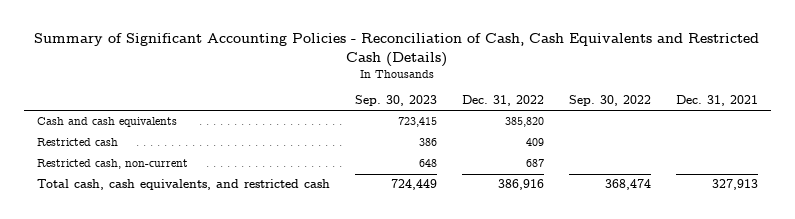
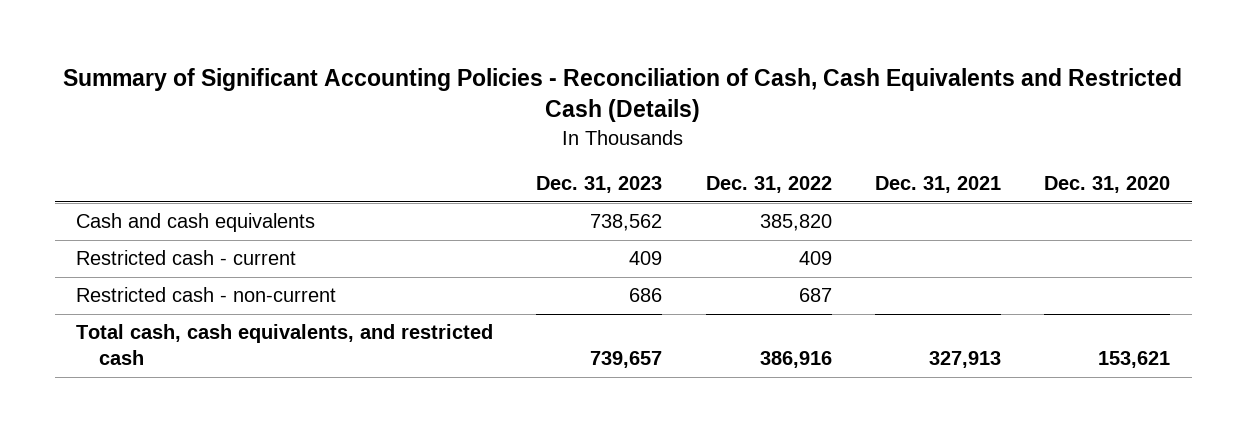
[354,95,437,107] Sep. 30, 2023 -> none
[568,95,651,107] Sep. 30, 2022 -> none
none -> [536,176,663,194] Dec. 31, 2023
none -> [1044,176,1171,194] Dec. 31, 2020
[36,138,118,147] Restricted cash -> [76,250,297,266] Restricted cash - current
[36,159,188,170] Restricted cash, non-current -> [76,287,337,303] Restricted cash - non-current

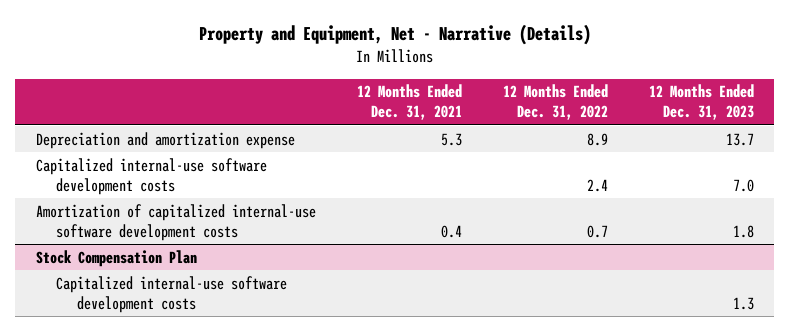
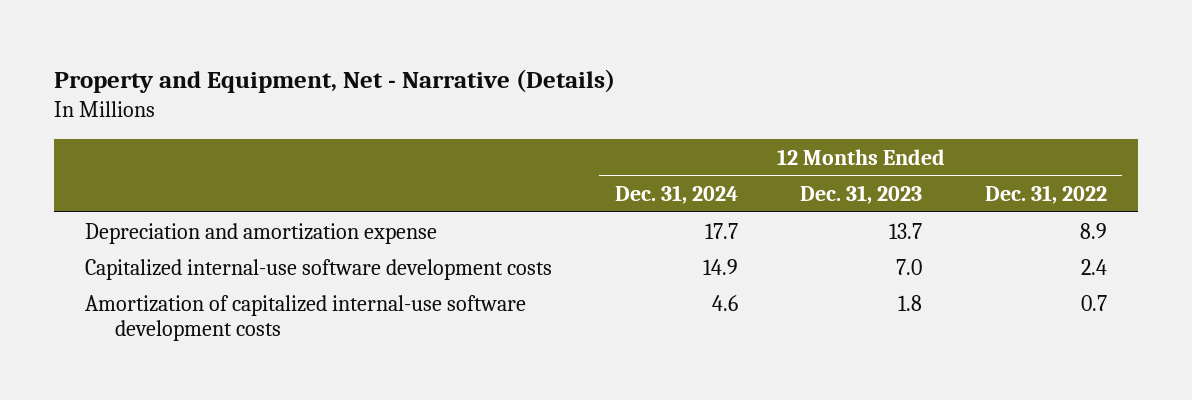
[356,84,462,121] 12 Months Ended Dec. 31, 2021 -> none
none -> [614,184,738,204] Dec. 31, 2024
[35,249,197,267] Stock Compensation Plan -> none
[56,275,288,313] Capitalized internal-use software development costs -> none

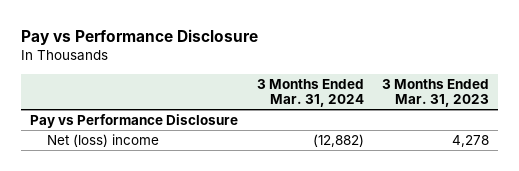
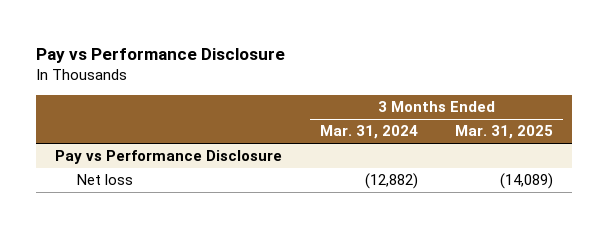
[381,78,489,108] 3 Months Ended Mar. 31, 2023 -> none
none -> [455,125,554,140] Mar. 31, 2025
[47,134,160,148] Net (loss) income -> [77,174,134,186] Net loss

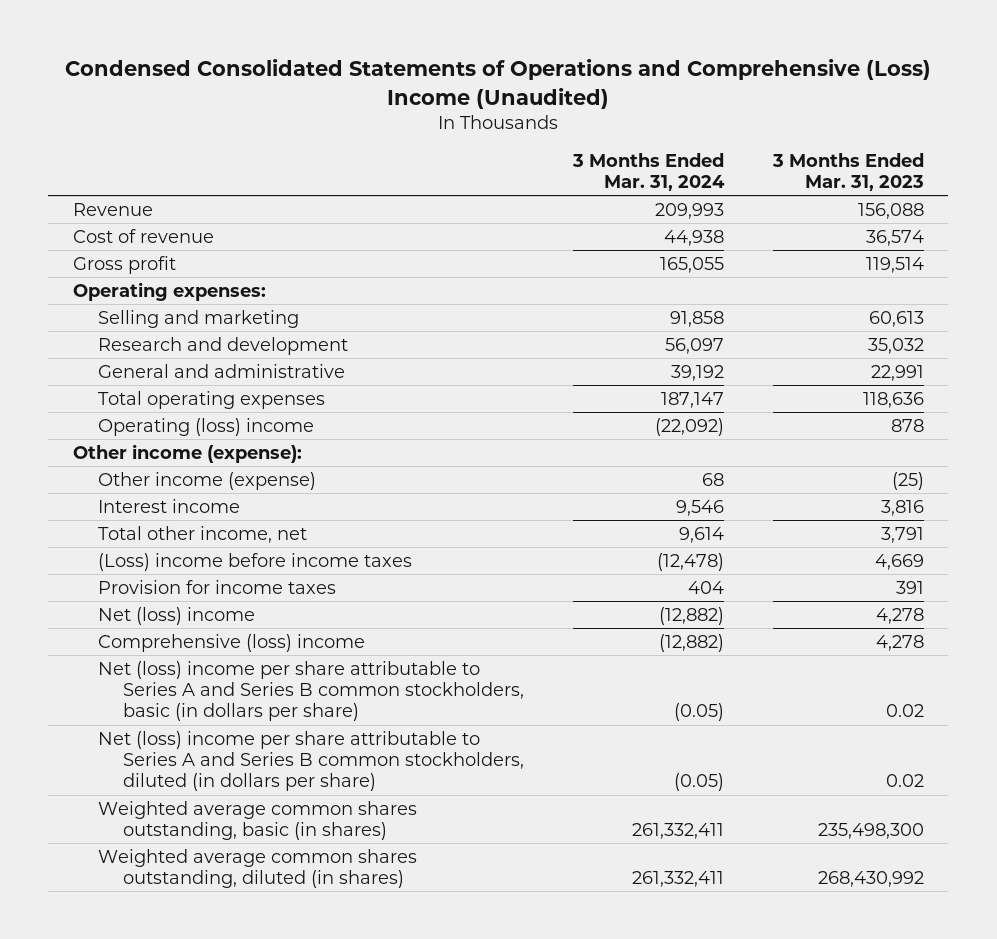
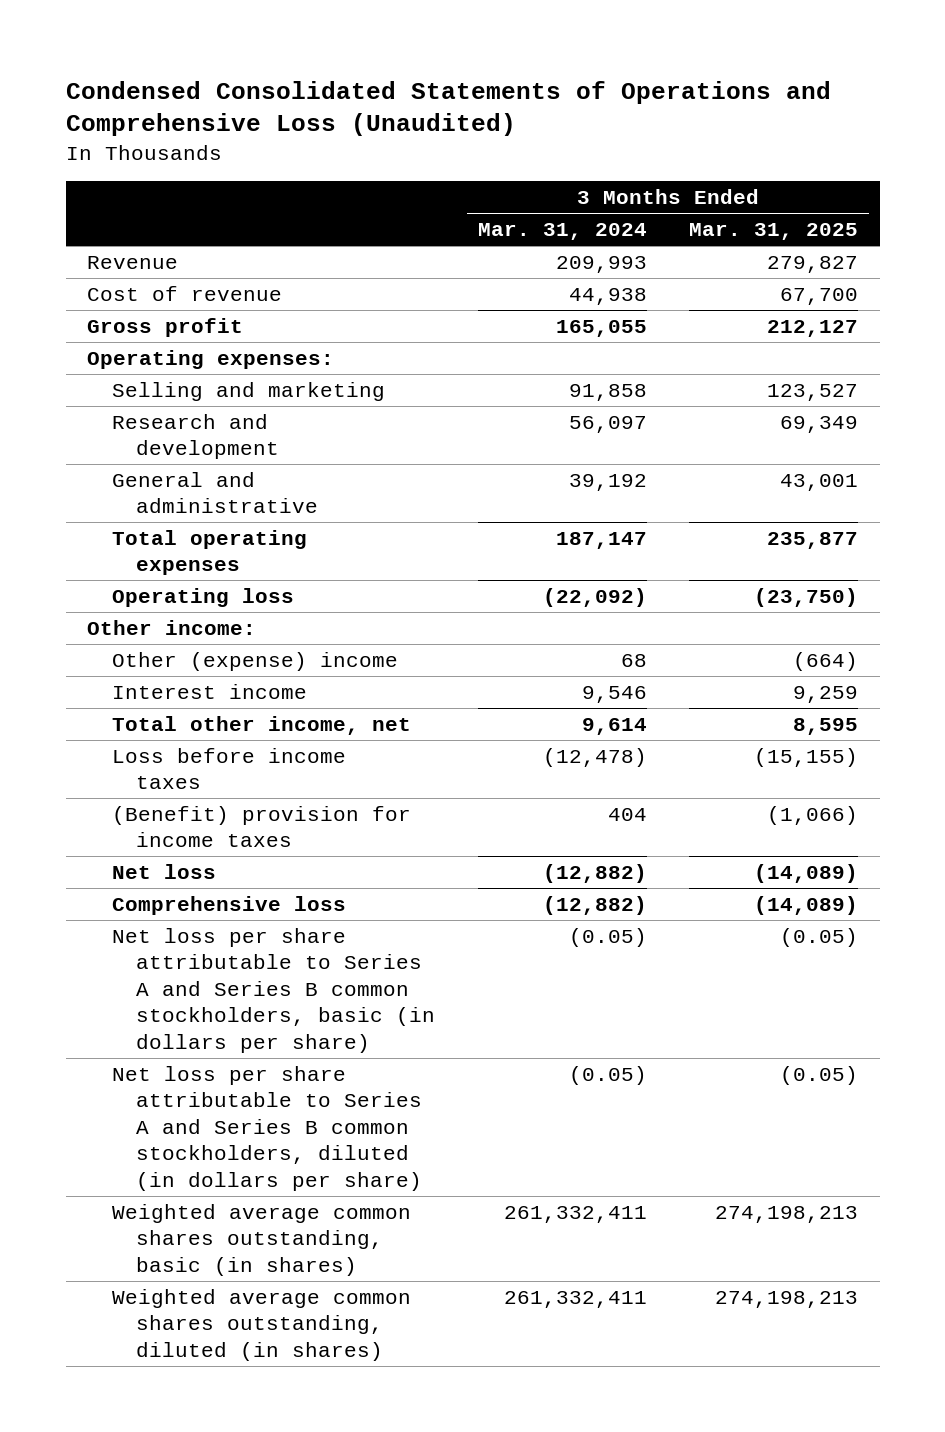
[65,59,932,109] Condensed Consolidated Statements of Operations and Comprehensive (Loss) Income (Unaudited) -> [65,80,831,137] Condensed Consolidated Statements of Operations and Comprehensive Loss (Unaudited)
[771,152,924,192] 3 Months Ended Mar. 31, 2023 -> none
none -> [689,223,859,241] Mar. 31, 2025
[98,417,315,436] Operating (loss) income -> [111,588,294,608] Operating loss
[72,443,302,463] Other income (expense): -> [86,620,256,636] Other income:
[98,471,317,490] Other income (expense) -> [111,652,398,672] Other (expense) income
[98,552,413,571] (Loss) income before income taxes -> [111,748,346,790] Loss before income taxes
[98,579,337,594] Provision for income taxes -> [111,806,411,848] (Benefit) provision for income taxes
[98,606,256,625] Net (loss) income -> [111,864,216,880] Net loss
[98,633,366,652] Comprehensive (loss) income -> [111,896,346,916] Comprehensive loss
[98,660,525,722] Net (loss) income per share attributable to Series A and Series B common stockholders, basic (in dollars per share) -> [111,928,436,1053] Net loss per share attributable to Series A and Series B common stockholders, basic (in dollars per share)
[98,730,525,792] Net (loss) income per share attributable to Series A and Series B common stockholders, diluted (in dollars per share) -> [111,1066,423,1191] Net loss per share attributable to Series A and Series B common stockholders, diluted (in dollars per share)

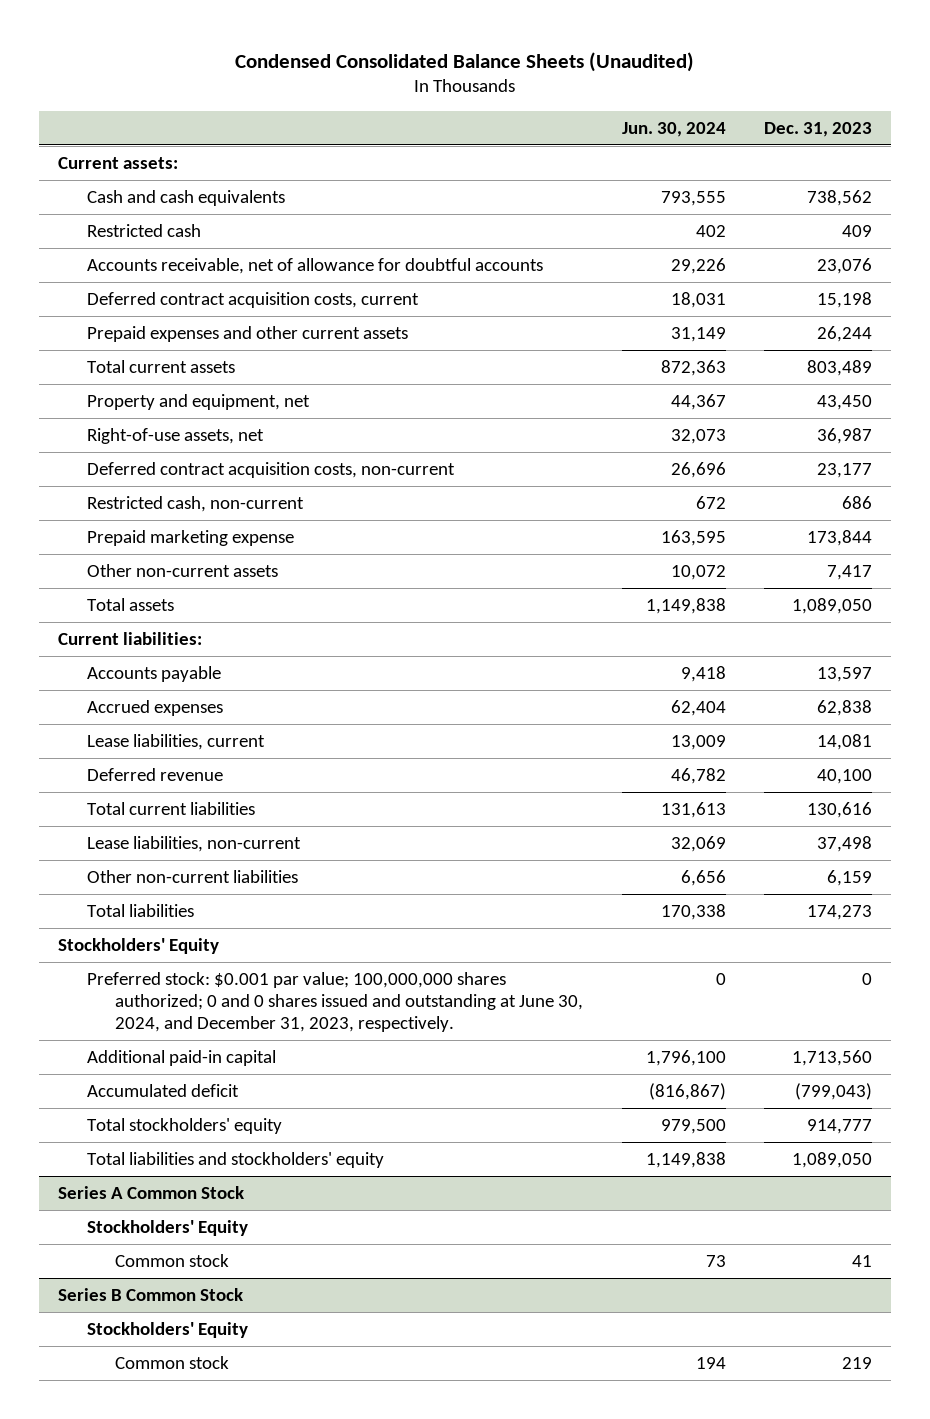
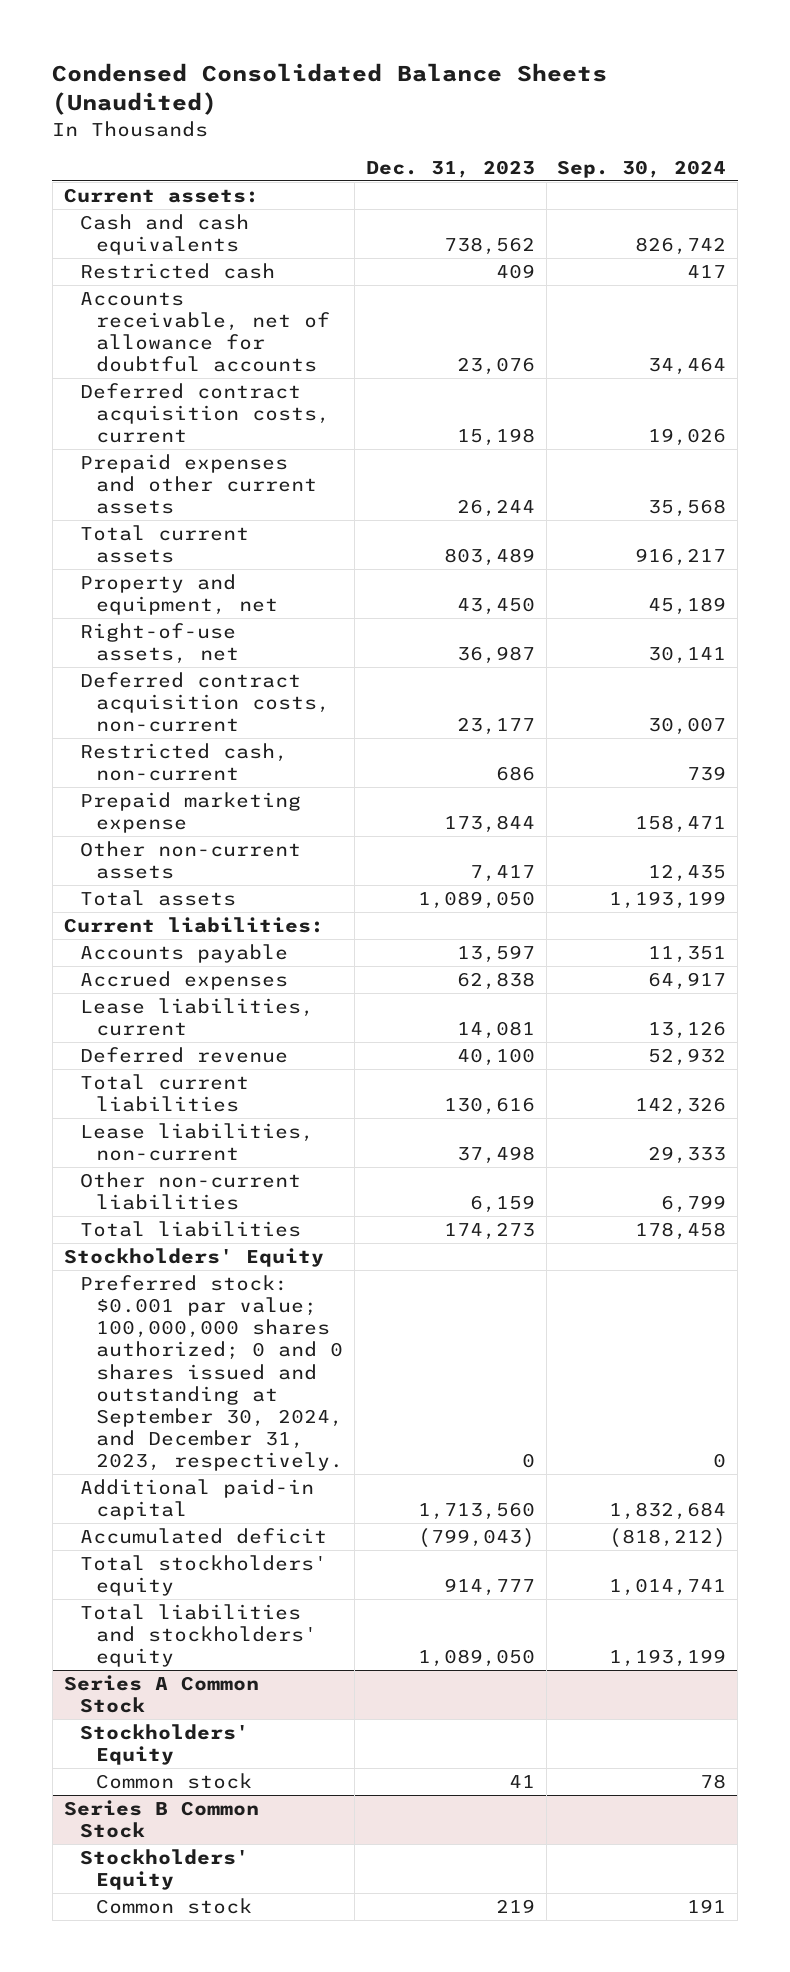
[621,121,726,137] Jun. 30, 2024 -> none
none -> [557,160,727,179] Sep. 30, 2024
[86,972,584,1033] Preferred stock: $0.001 par value; 100,000,000 shares authorized; 0 and 0 shares issued and outstanding at June 30, 2024, and December 31, 2023, respectively. -> [79,1274,344,1472] Preferred stock: $0.001 par value; 100,000,000 shares authorized; 0 and 0 shares issued and outstanding at September 30, 2024, and December 31, 2023, respectively.

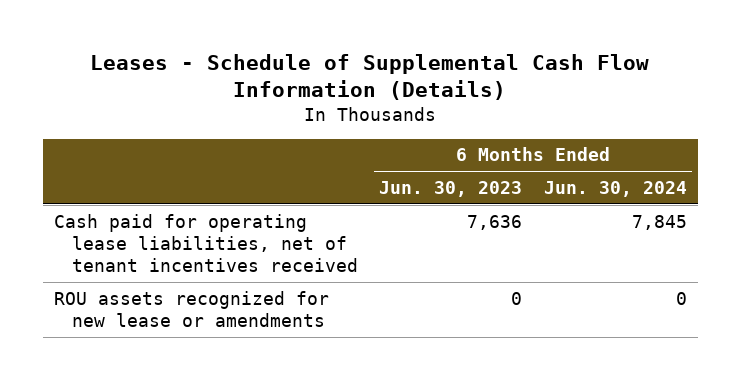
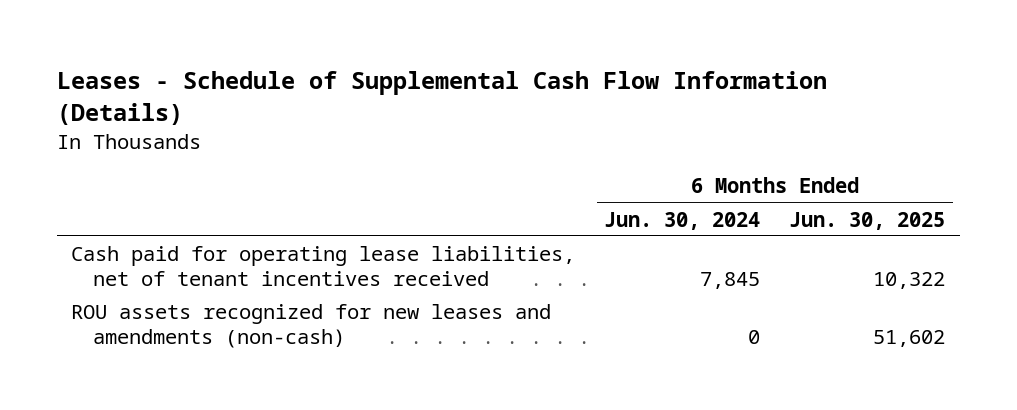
[379,180,523,197] Jun. 30, 2023 -> none
none -> [789,211,946,230] Jun. 30, 2025
[53,290,329,327] ROU assets recognized for new lease or amendments -> [71,304,552,348] ROU assets recognized for new leases and amendments (non-cash)

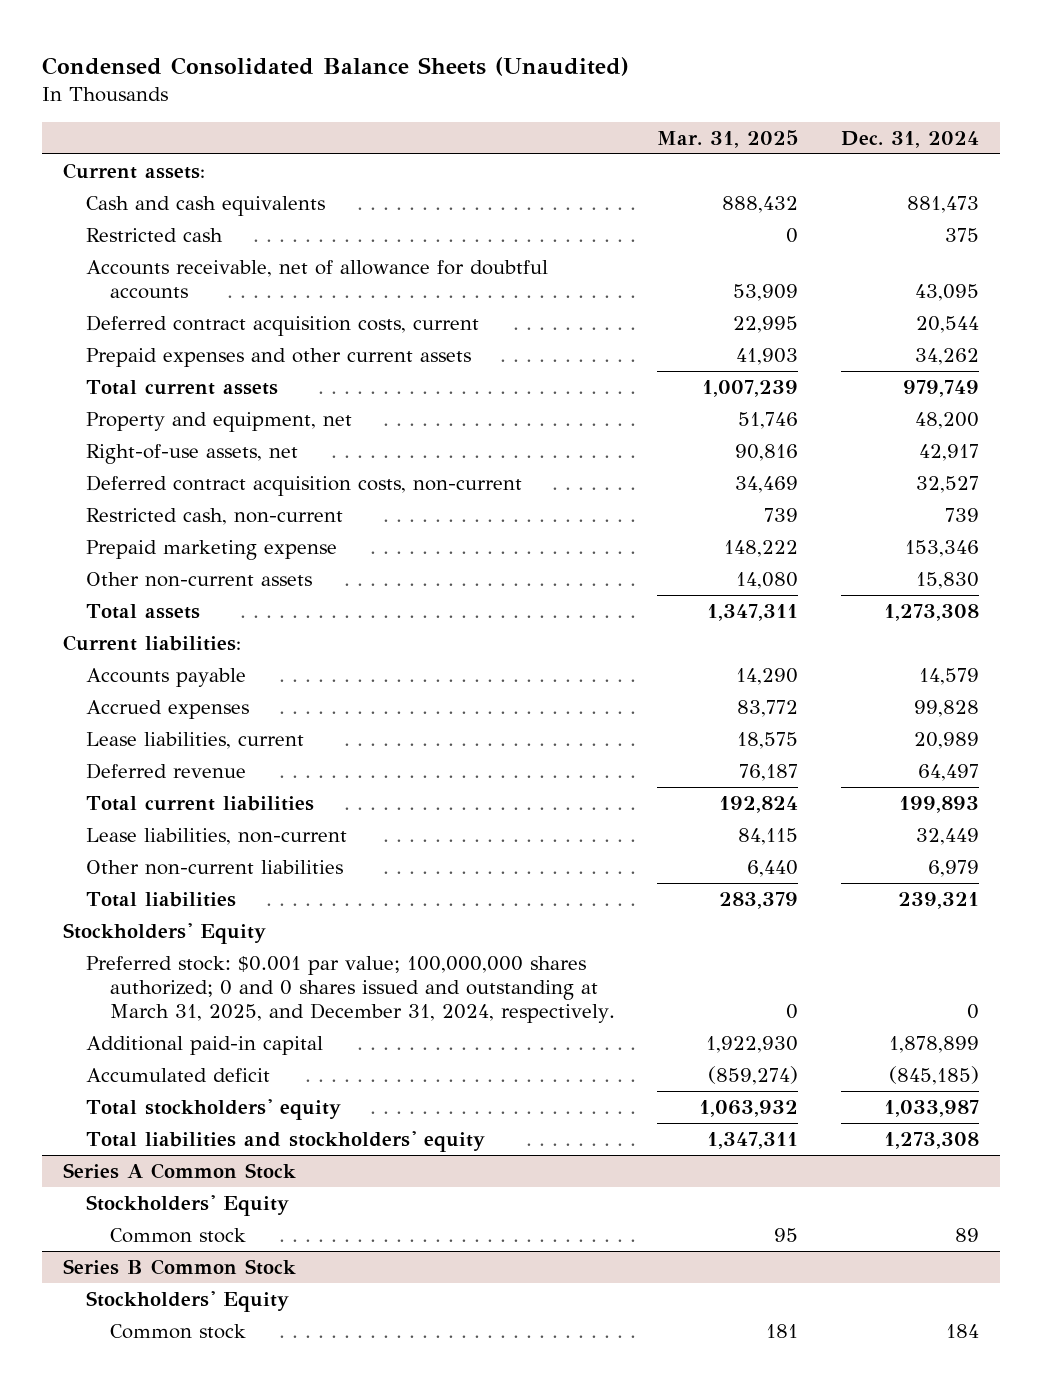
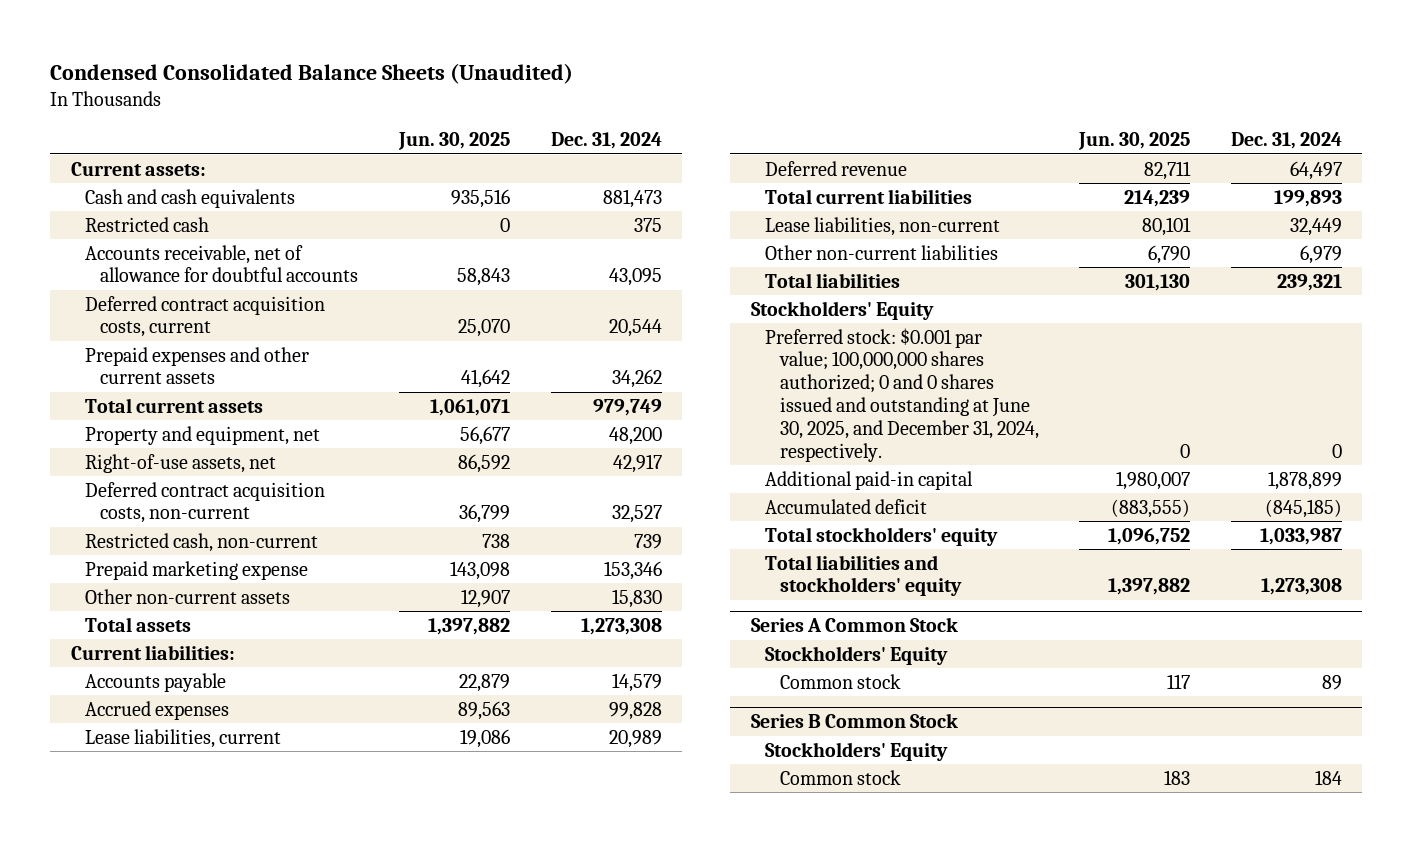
[657,129,799,148] Mar. 31, 2025 -> none
none -> [398,132,511,151] Jun. 30, 2025
[86,956,615,1024] Preferred stock: $0.001 par value; 100,000,000 shares authorized; 0 and 0 shares issued and outstanding at March 31, 2025, and December 31, 2024, respectively. -> [765,327,1039,462] Preferred stock: $0.001 par value; 100,000,000 shares authorized; 0 and 0 shares issued and outstanding at June 30, 2025, and December 31, 2024, respectively.

